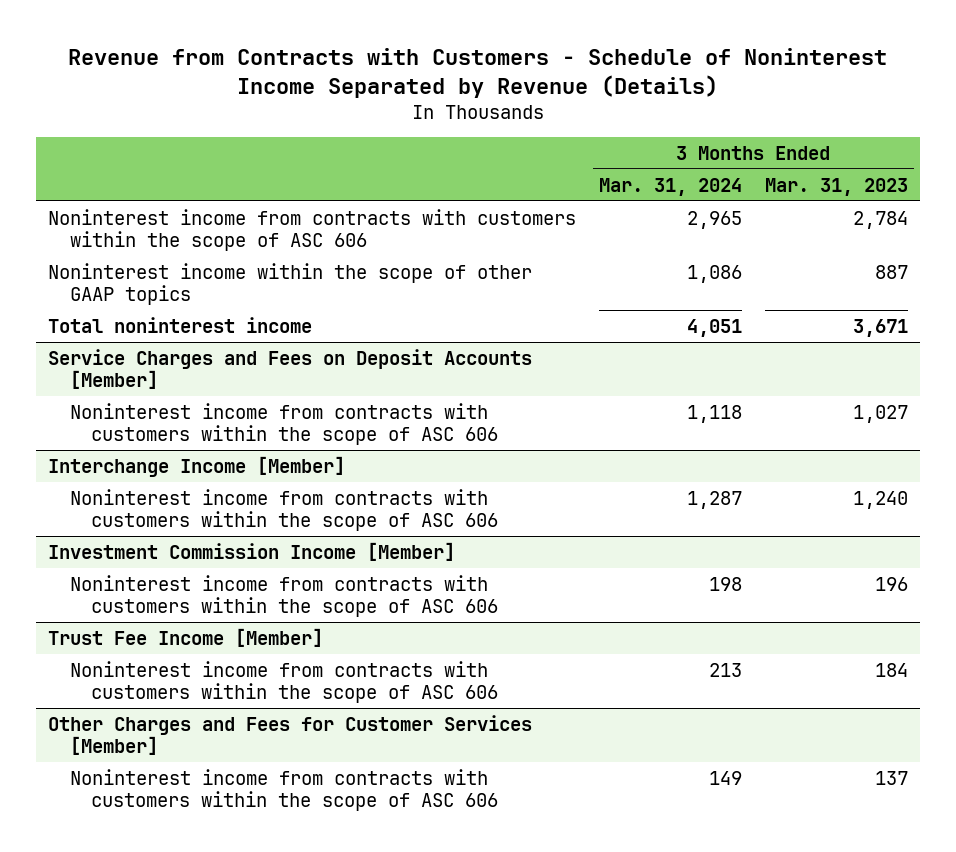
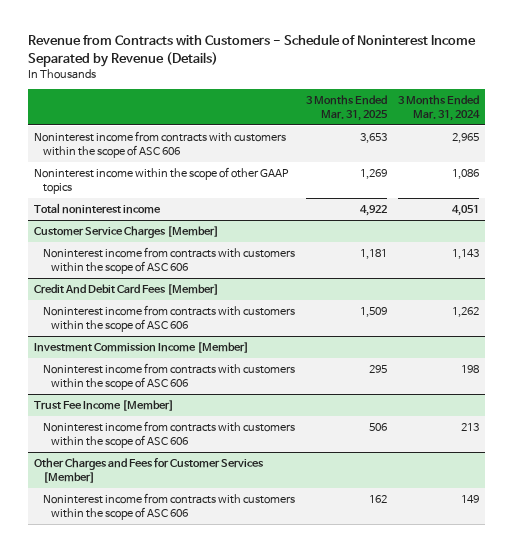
[765,177,909,196] Mar. 31, 2023 -> none
none -> [305,95,388,121] 3 Months Ended Mar. 31, 2025
[47,348,532,389] Service Charges and Fees on Deposit Accounts [Member] -> none
[47,455,345,477] Interchange Income [Member] -> none
none -> [33,226,219,239] Customer Service Charges [Member]
[686,404,742,423] 1,118 -> [451,249,479,260] 1,143
none -> [33,284,219,296] Credit And Debit Card Fees [Member]
[686,490,742,509] 1,287 -> [451,307,479,318] 1,262

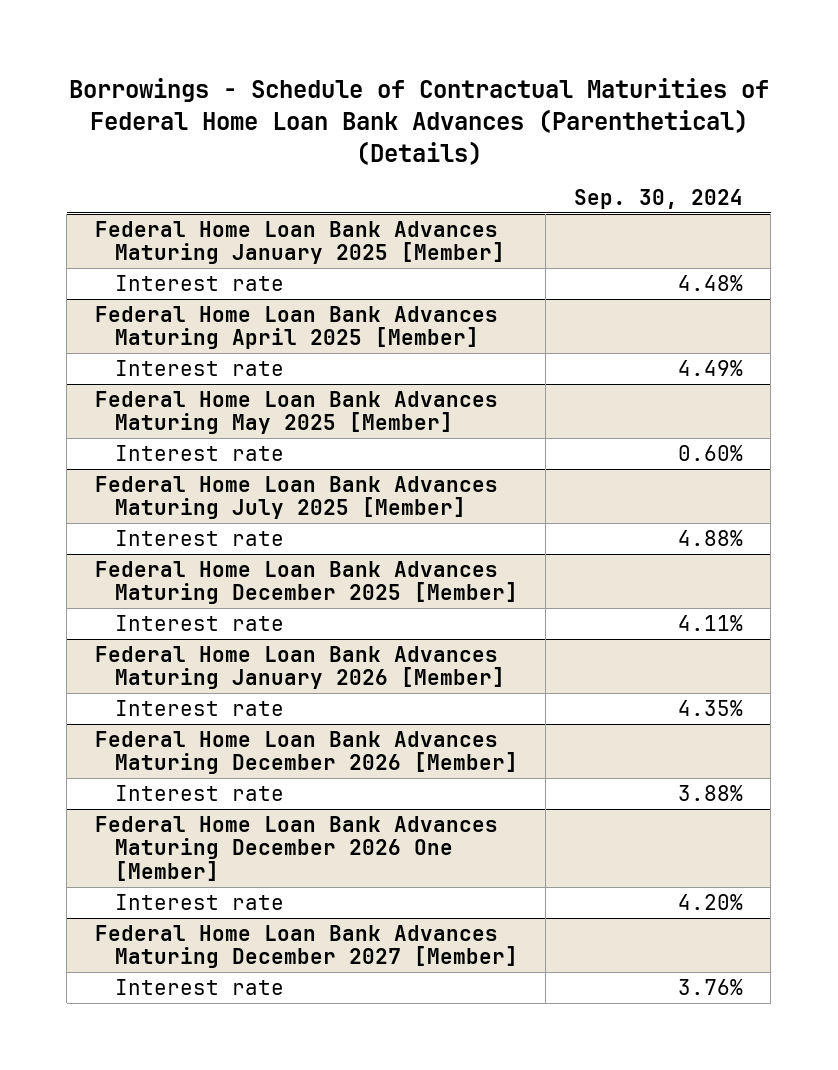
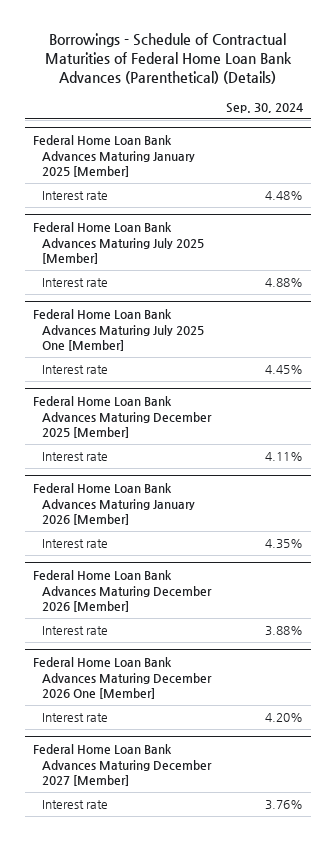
[94,305,498,350] Federal Home Loan Bank Advances Maturing April 2025 [Member] -> none
[114,359,284,376] Interest rate -> none
[94,390,498,435] Federal Home Loan Bank Advances Maturing May 2025 [Member] -> none
[114,444,284,461] Interest rate -> none
none -> [32,309,205,352] Federal Home Loan Bank Advances Maturing July 2025 One [Member]
none -> [42,365,109,375] Interest rate

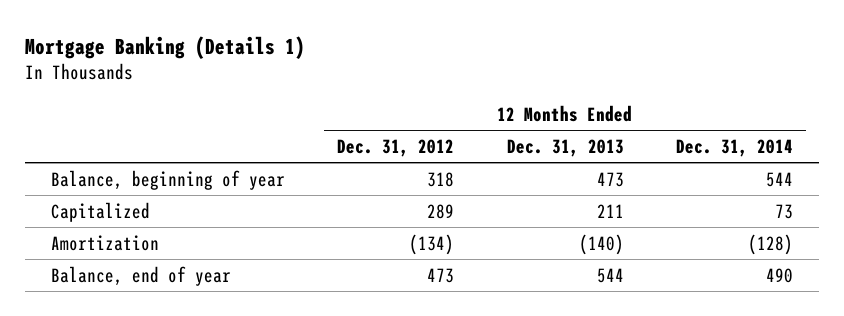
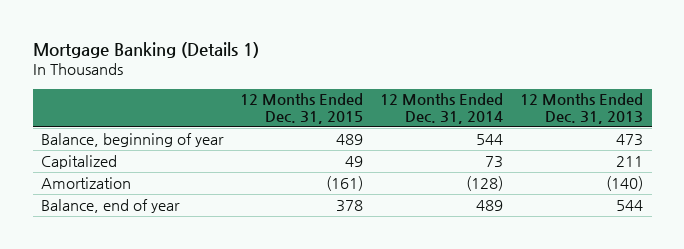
[337,138,455,157] Dec. 31, 2012 -> none
none -> [240,93,364,125] 12 Months Ended Dec. 31, 2015
[766,267,794,283] 490 -> [476,199,504,211] 489

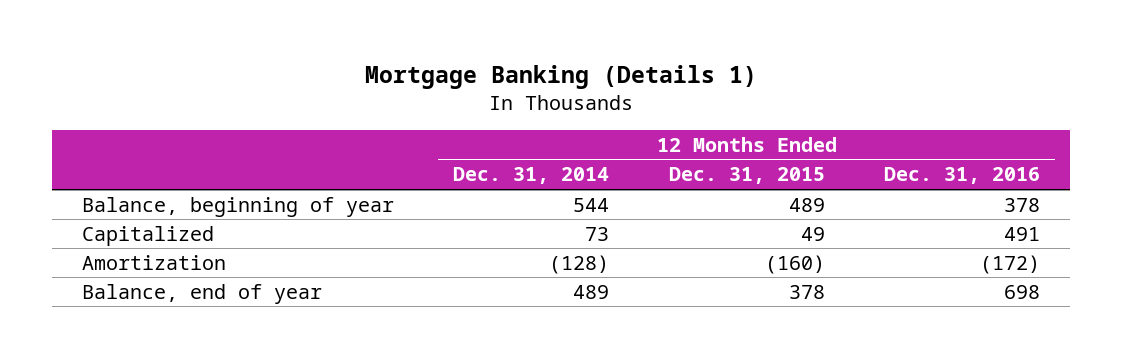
[520,93,644,125] 12 Months Ended Dec. 31, 2013 -> none
none -> [884,167,1041,185] Dec. 31, 2016
[326,175,364,191] (161) -> [764,254,825,274] (160)

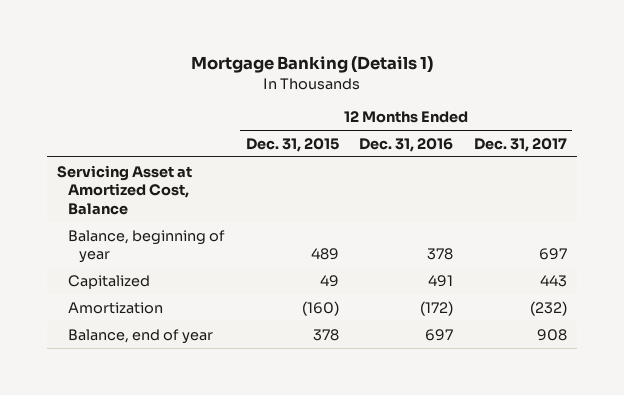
[453,167,610,185] Dec. 31, 2014 -> none
none -> [473,137,567,152] Dec. 31, 2017
none -> [57,164,193,215] Servicing Asset at Amortized Cost, Balance
[1004,284,1041,299] 698 -> [425,328,454,341] 697

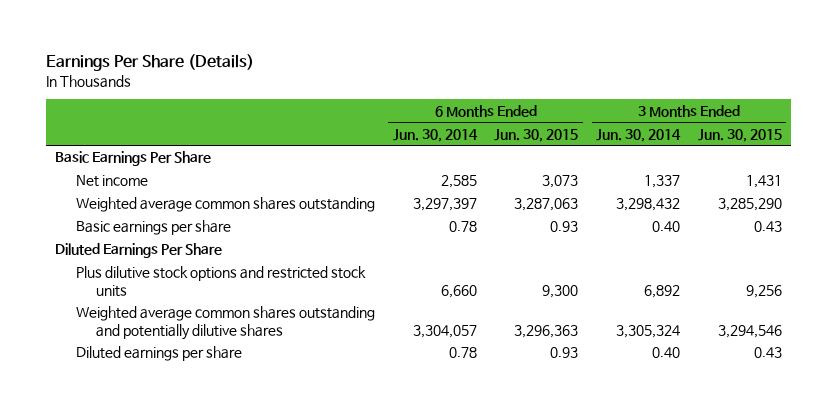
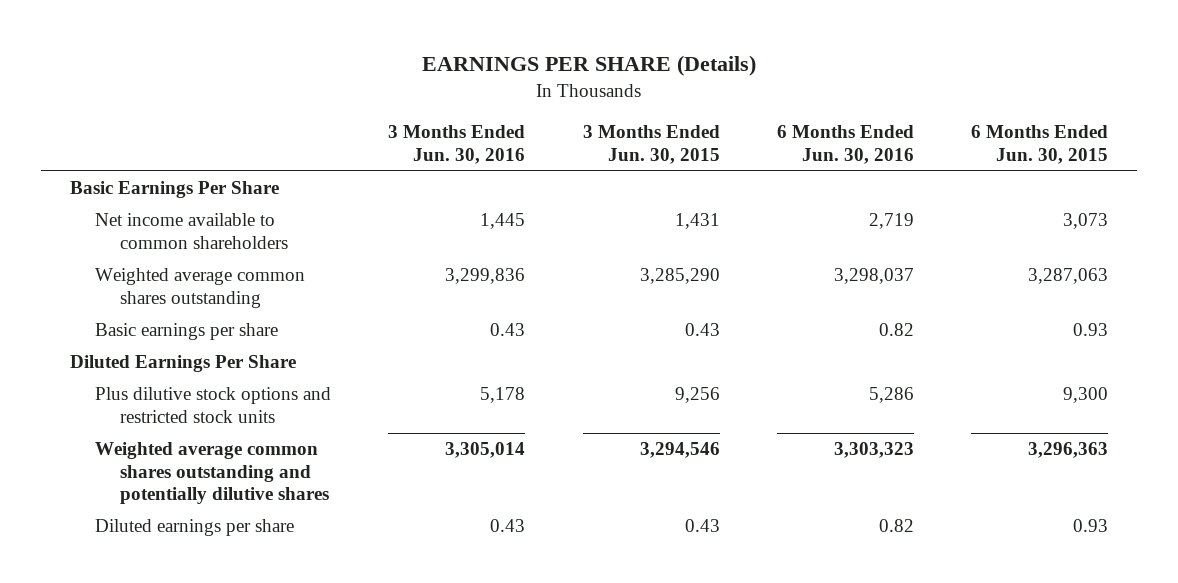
[46,54,255,72] Earnings Per Share (Details) -> [421,54,756,76] EARNINGS PER SHARE (Details)
[392,128,478,142] Jun. 30, 2014 -> none
[596,128,682,142] Jun. 30, 2014 -> none
none -> [388,125,526,164] 3 Months Ended Jun. 30, 2016
none -> [776,125,914,164] 6 Months Ended Jun. 30, 2016
[75,175,148,188] Net income -> [95,213,289,249] Net income available to common shareholders

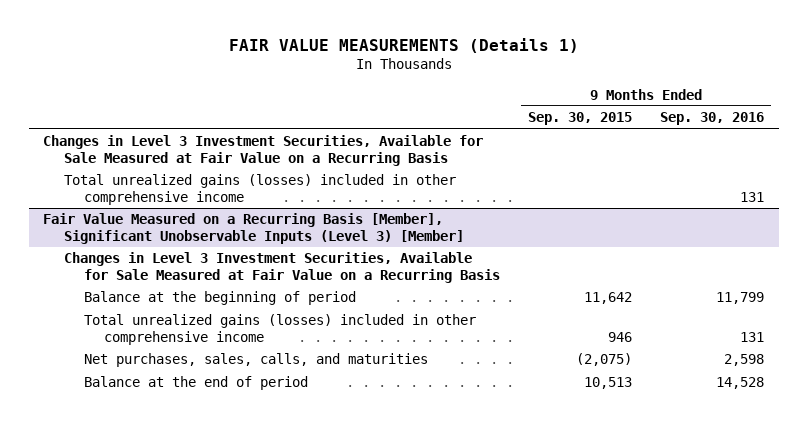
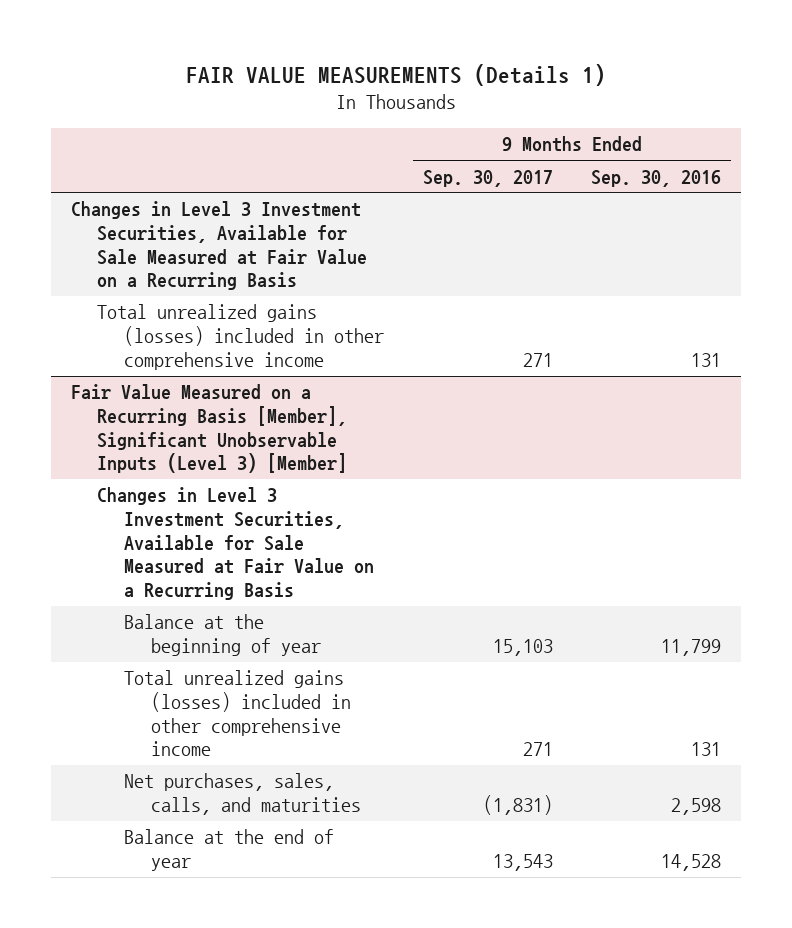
[528,112,633,126] Sep. 30, 2015 -> none
none -> [422,169,553,187] Sep. 30, 2017
[83,291,356,306] Balance at the beginning of period -> [124,614,321,657] Balance at the beginning of year
[83,376,308,391] Balance at the end of period -> [124,829,335,872] Balance at the end of year

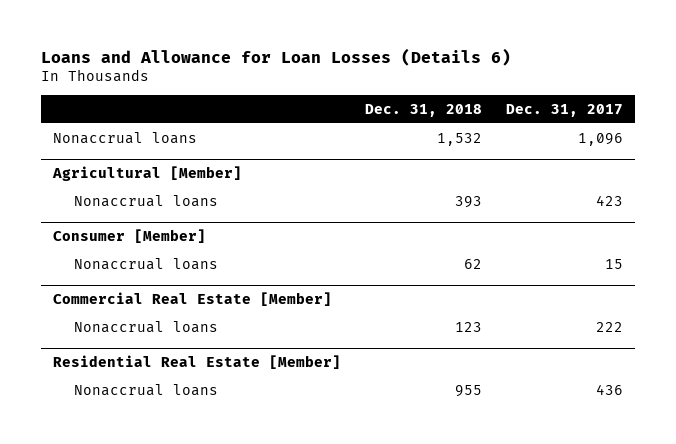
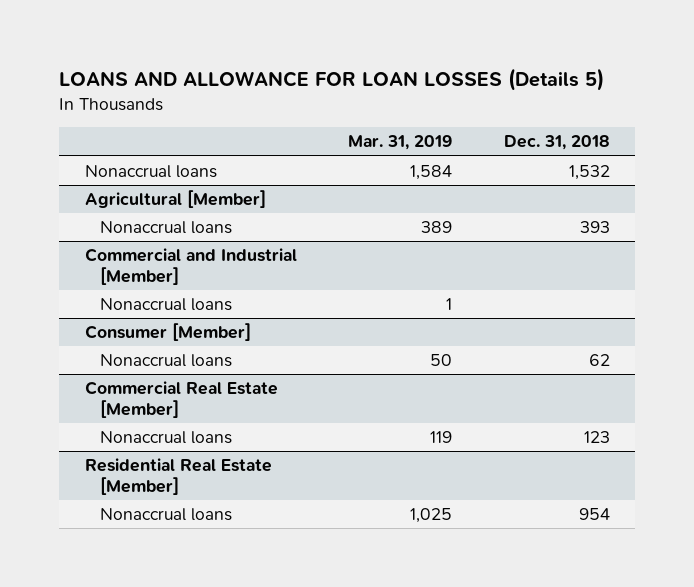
[41,47,512,66] Loans and Allowance for Loan Losses (Details 6) -> [58,67,604,91] LOANS AND ALLOWANCE FOR LOAN LOSSES (Details 5)
[505,103,623,117] Dec. 31, 2017 -> none
none -> [348,135,453,151] Mar. 31, 2019
none -> [84,248,297,285] Commercial and Industrial [Member]
none -> [100,298,233,312] Nonaccrual loans
[454,384,482,397] 955 -> [578,508,610,521] 954

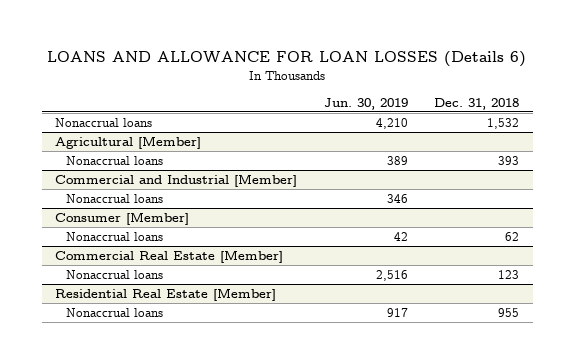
[58,67,604,91] LOANS AND ALLOWANCE FOR LOAN LOSSES (Details 5) -> [47,51,527,68] LOANS AND ALLOWANCE FOR LOAN LOSSES (Details 6)
[348,135,453,151] Mar. 31, 2019 -> none
none -> [323,97,408,110] Jun. 30, 2019
[578,508,610,521] 954 -> [498,307,520,317] 955

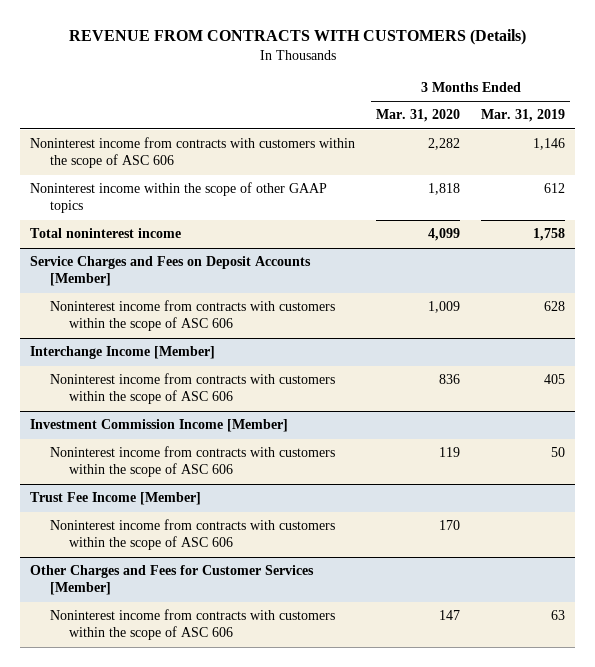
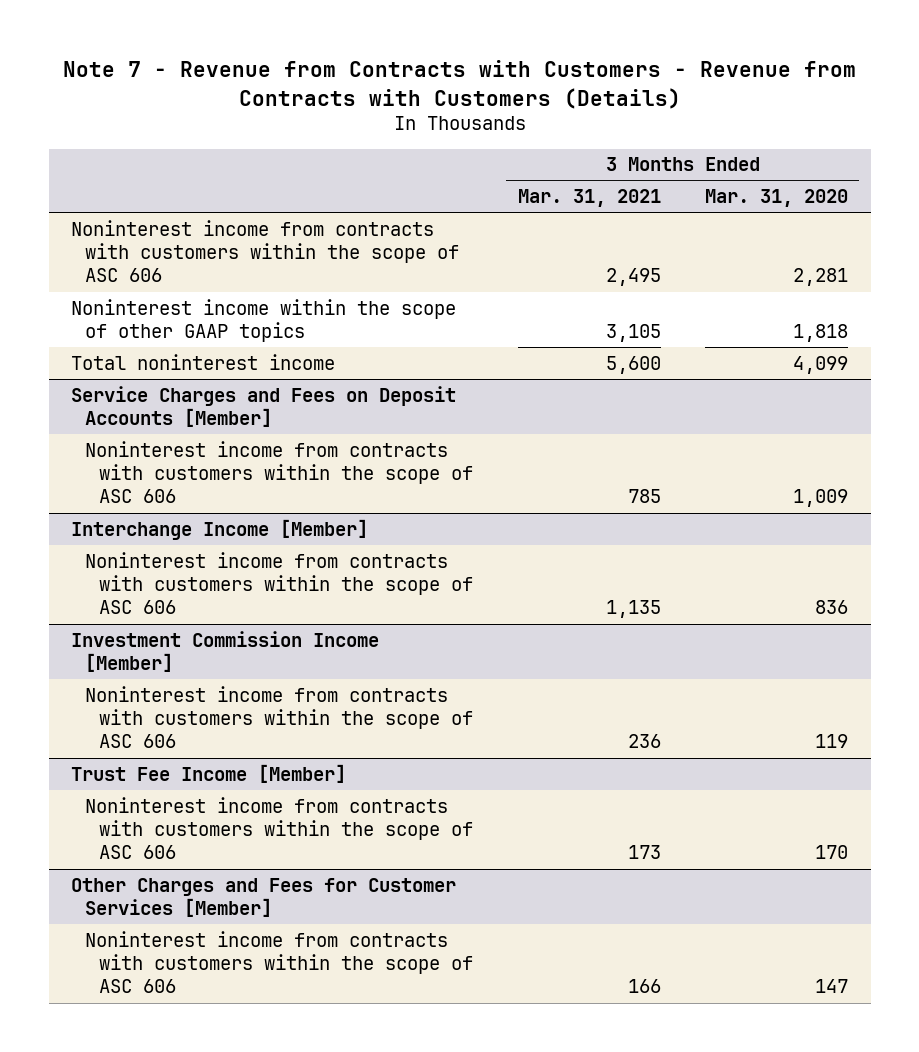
[68,29,526,46] REVENUE FROM CONTRACTS WITH CUSTOMERS (Details) -> [62,60,856,109] Note 7 - Revenue from Contracts with Customers - Revenue from Contracts with Customers (Details)
[481,109,566,123] Mar. 31, 2019 -> none
none -> [517,188,661,207] Mar. 31, 2021
[428,138,461,151] 2,282 -> [793,268,849,287] 2,281

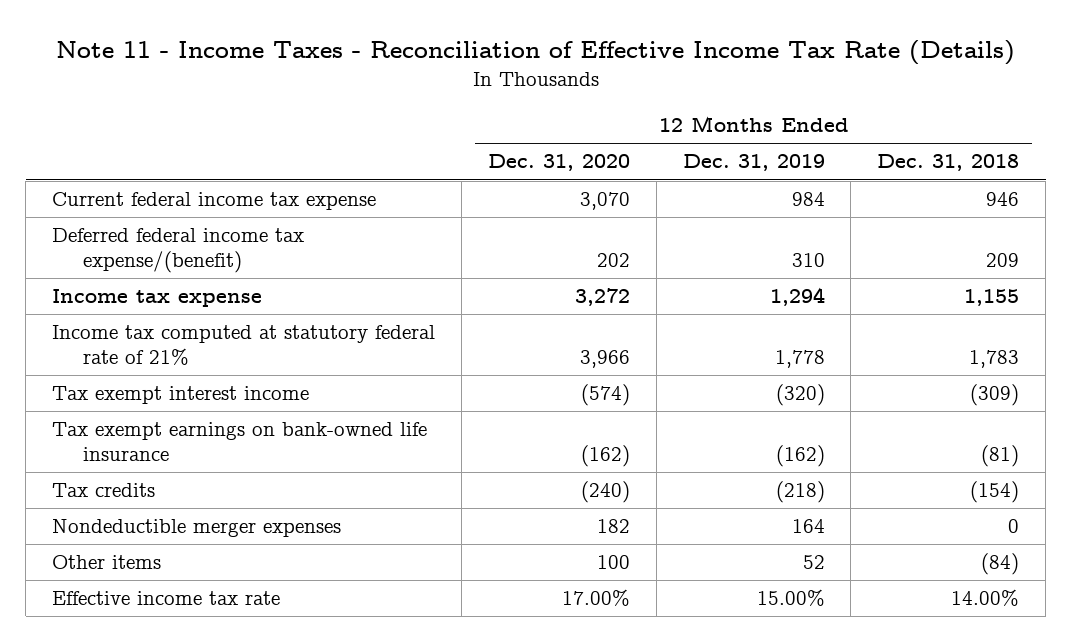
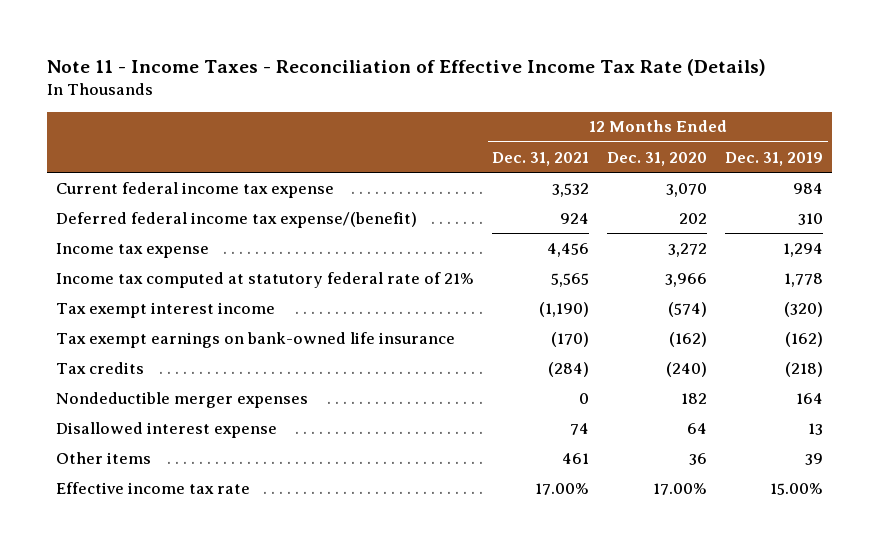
[877,154,1020,172] Dec. 31, 2018 -> none
none -> [492,151,590,166] Dec. 31, 2021
none -> [56,421,278,438] Disallowed interest expense
[596,555,630,570] 100 -> [689,452,708,465] 36
[802,555,825,570] 52 -> [805,452,824,465] 39

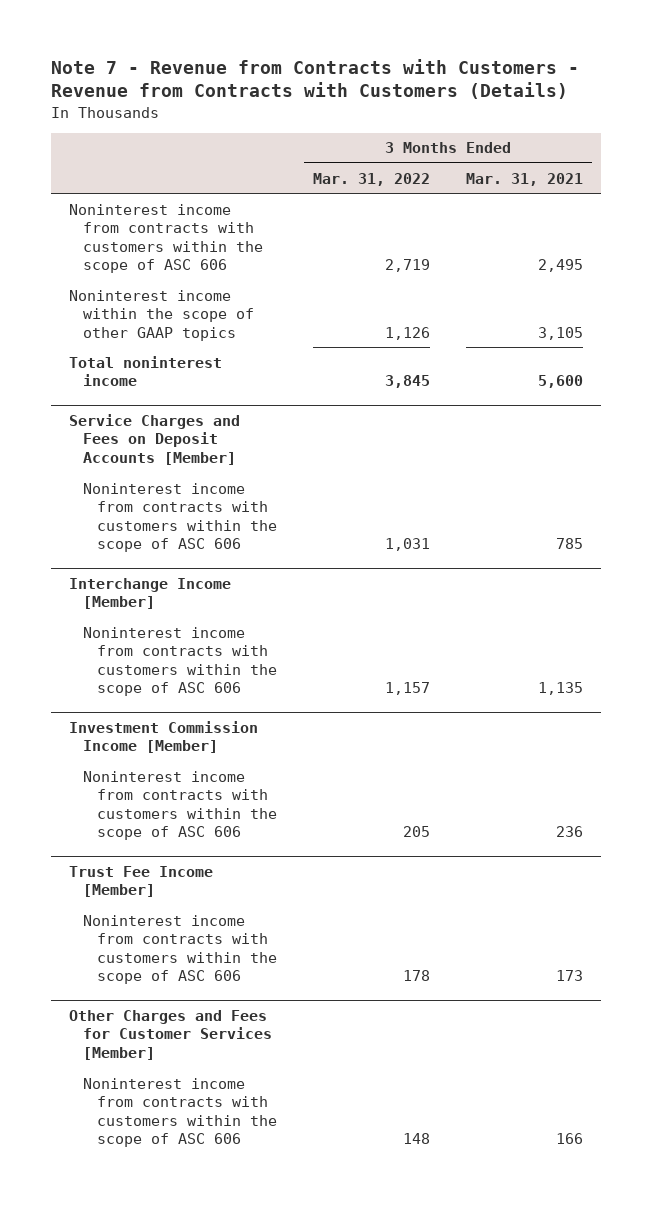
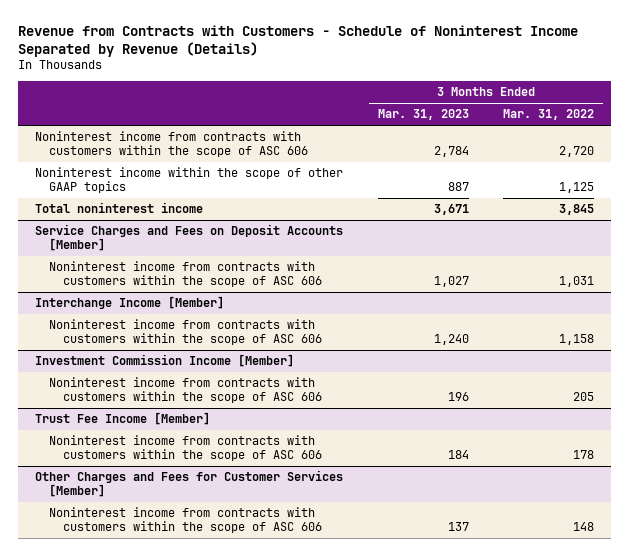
[50,58,579,100] Note 7 - Revenue from Contracts with Customers - Revenue from Contracts with Customers (Details) -> [17,24,578,57] Revenue from Contracts with Customers - Schedule of Noninterest Income Separated by Revenue (Details)
[465,172,583,186] Mar. 31, 2021 -> none
none -> [377,109,469,121] Mar. 31, 2023
[384,259,430,273] 2,719 -> [559,145,595,157] 2,720
[384,326,430,340] 1,126 -> [559,181,595,193] 1,125
[384,682,430,696] 1,157 -> [559,333,595,345] 1,158

